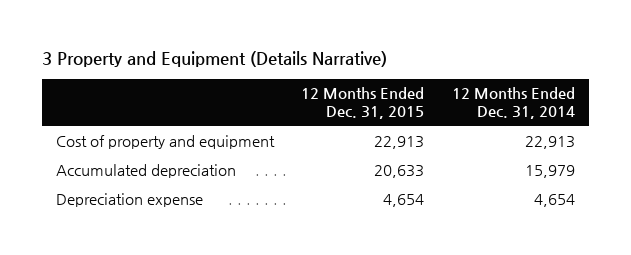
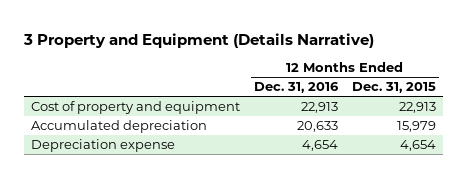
[451,87,575,120] 12 Months Ended Dec. 31, 2014 -> none
none -> [254,82,340,94] Dec. 31, 2016
[374,164,425,178] 20,633 -> [396,121,436,133] 15,979

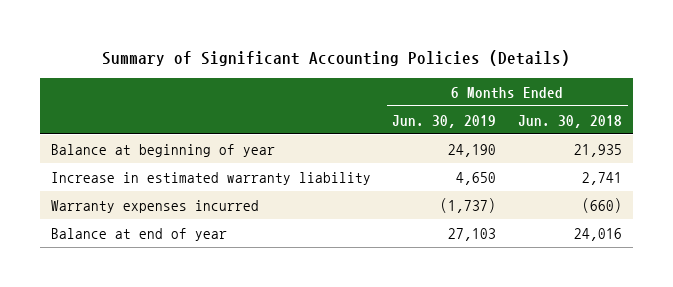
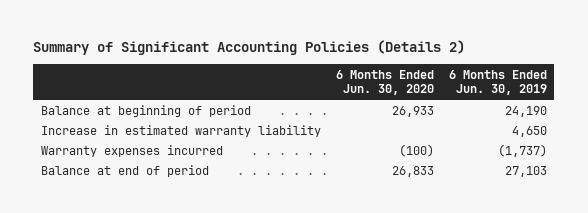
[102,49,571,66] Summary of Significant Accounting Policies (Details) -> [33,40,466,56] Summary of Significant Accounting Policies (Details 2)
[518,114,623,128] Jun. 30, 2018 -> none
none -> [335,69,434,96] 6 Months Ended Jun. 30, 2020
[50,143,275,157] Balance at beginning of year -> [40,104,251,117] Balance at beginning of period
[50,227,227,241] Balance at end of year -> [40,164,209,177] Balance at end of period

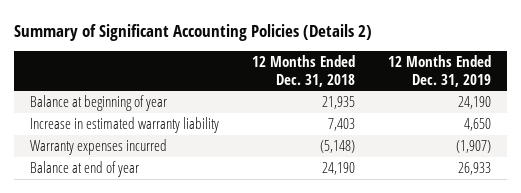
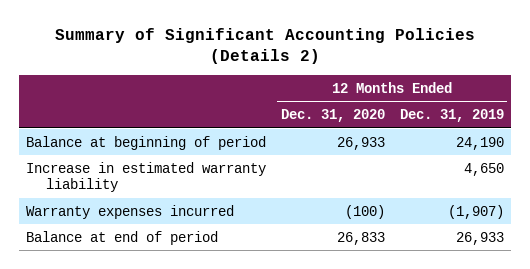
[252,55,356,87] 12 Months Ended Dec. 31, 2018 -> none
none -> [280,109,385,123] Dec. 31, 2020
[30,95,168,112] Balance at beginning of year -> [25,135,266,150] Balance at beginning of period
[30,161,140,178] Balance at end of year -> [25,230,218,245] Balance at end of period

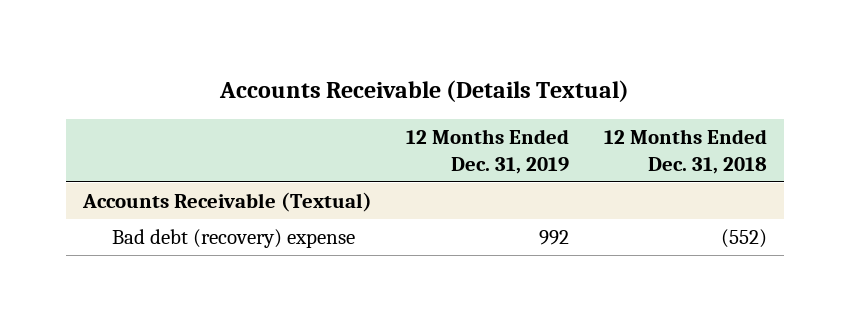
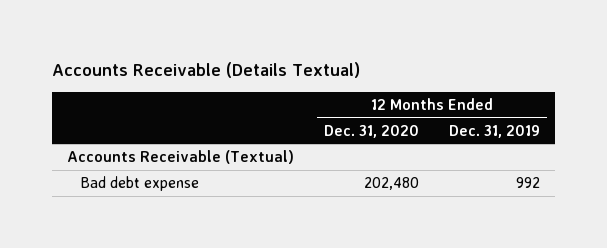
[603,129,767,174] 12 Months Ended Dec. 31, 2018 -> none
none -> [324,124,420,138] Dec. 31, 2020
[111,228,355,248] Bad debt (recovery) expense -> [80,176,199,192] Bad debt expense

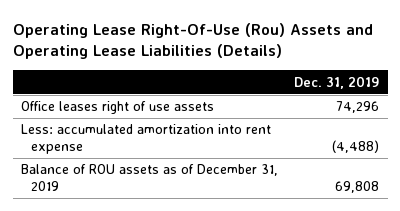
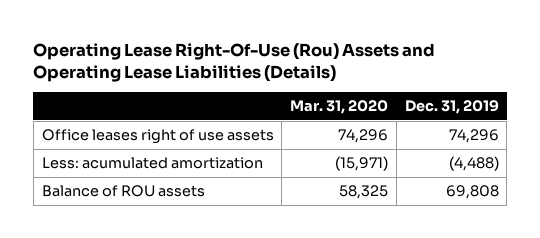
none -> [290,100,389,115] Mar. 31, 2020
[21,124,272,154] Less: accumulated amortization into rent expense -> [41,157,263,170] Less: acumulated amortization
[21,164,279,191] Balance of ROU assets as of December 31, 2019 -> [41,185,205,198] Balance of ROU assets

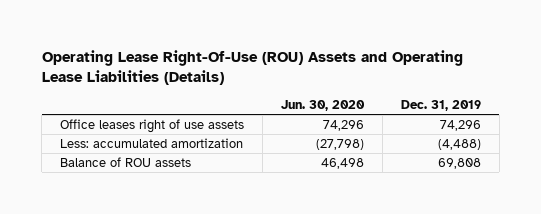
[33,42,436,82] Operating Lease Right-Of-Use (Rou) Assets and Operating Lease Liabilities (Details) -> [41,49,463,86] Operating Lease Right-Of-Use (ROU) Assets and Operating Lease Liabilities (Details)
[290,100,389,115] Mar. 31, 2020 -> none
none -> [281,99,366,111] Jun. 30, 2020
[41,157,263,170] Less: acumulated amortization -> [60,137,244,148] Less: accumulated amortization

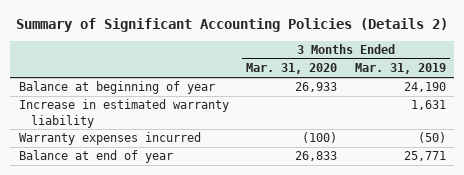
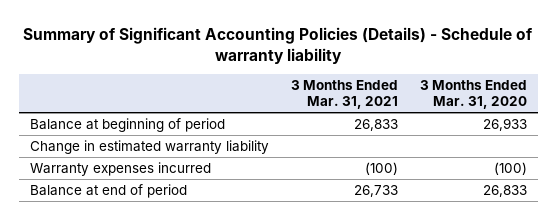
[16,17,449,32] Summary of Significant Accounting Policies (Details 2) -> [23,26,534,64] Summary of Significant Accounting Policies (Details) - Schedule of warranty liability
[354,63,446,75] Mar. 31, 2019 -> none
none -> [290,79,398,110] 3 Months Ended Mar. 31, 2021
[18,81,215,95] Balance at beginning of year -> [29,117,225,132] Balance at beginning of period
[18,99,229,128] Increase in estimated warranty liability -> [29,139,269,154] Change in estimated warranty liability
[18,150,173,164] Balance at end of year -> [29,183,187,198] Balance at end of period

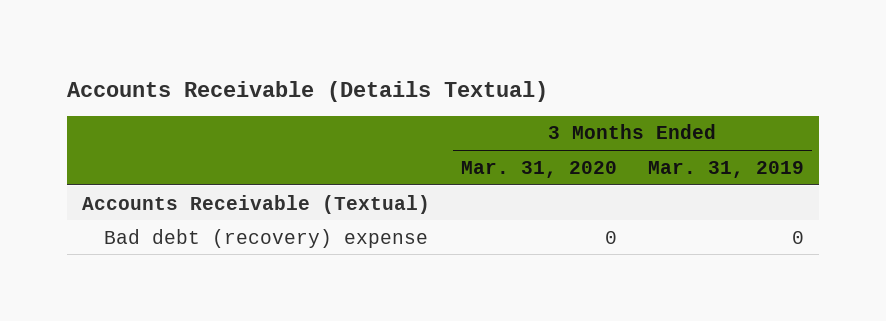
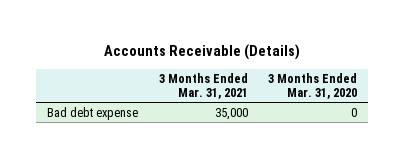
[66,80,548,102] Accounts Receivable (Details Textual) -> [104,43,301,60] Accounts Receivable (Details)
[647,160,804,178] Mar. 31, 2019 -> none
none -> [158,72,248,100] 3 Months Ended Mar. 31, 2021
[82,194,431,214] Accounts Receivable (Textual) -> none
[103,228,428,248] Bad debt (recovery) expense -> [46,107,138,121] Bad debt expense

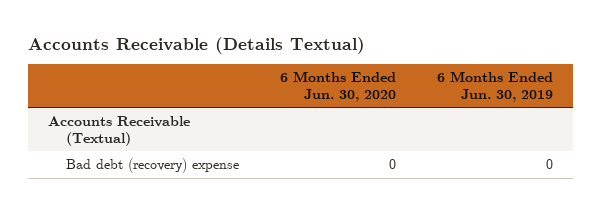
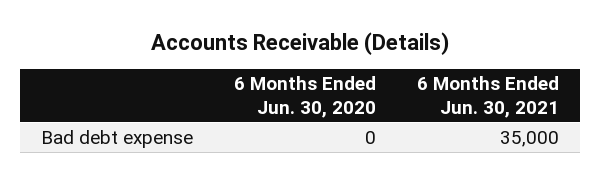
[27,36,365,54] Accounts Receivable (Details Textual) -> [151,31,450,55] Accounts Receivable (Details)
[436,71,553,102] 6 Months Ended Jun. 30, 2019 -> none
none -> [417,75,560,118] 6 Months Ended Jun. 30, 2021
[47,116,190,146] Accounts Receivable (Textual) -> none
[66,158,240,174] Bad debt (recovery) expense -> [40,130,193,149] Bad debt expense

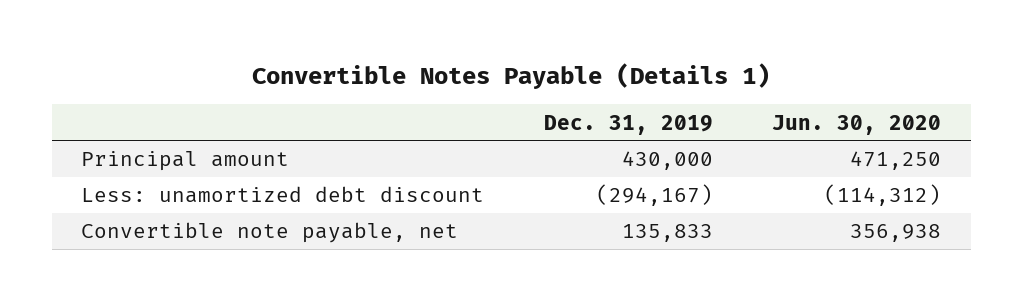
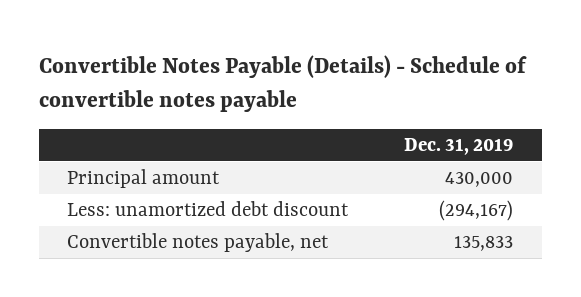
[252,62,771,89] Convertible Notes Payable (Details 1) -> [39,55,528,113] Convertible Notes Payable (Details) - Schedule of convertible notes payable
[772,114,942,135] Jun. 30, 2020 -> none
[81,222,459,244] Convertible note payable, net -> [67,233,330,253] Convertible notes payable, net

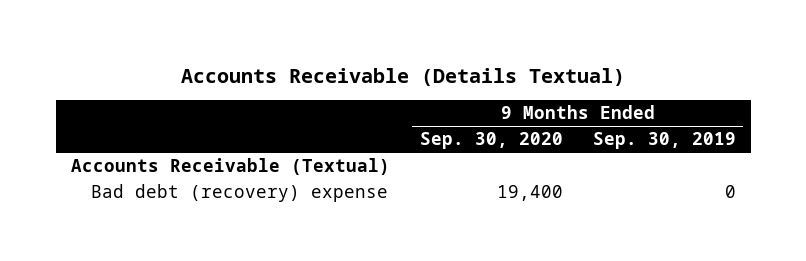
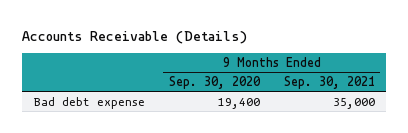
[181,67,626,86] Accounts Receivable (Details Textual) -> [22,31,248,45] Accounts Receivable (Details)
[592,132,736,150] Sep. 30, 2019 -> none
none -> [283,76,375,90] Sep. 30, 2021
[70,158,390,176] Accounts Receivable (Textual) -> none
[90,184,388,203] Bad debt (recovery) expense -> [33,96,145,109] Bad debt expense

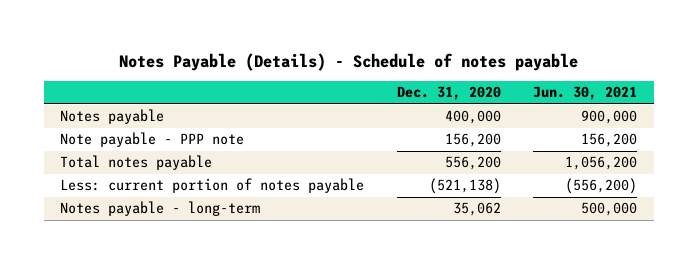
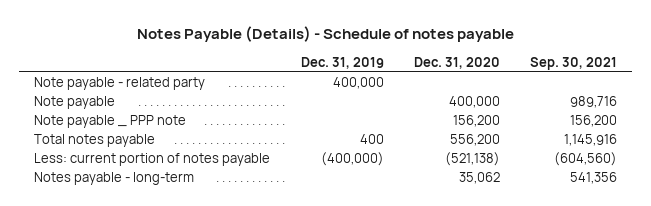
[533,86,638,101] Jun. 30, 2021 -> none
none -> [300,56,384,69] Dec. 31, 2019
none -> [530,56,618,70] Sep. 30, 2021
none -> [34,77,206,91] Note payable - related party
[60,109,165,125] Notes payable -> [34,96,116,110] Note payable
[60,132,245,148] Note payable - PPP note -> [34,115,187,129] Note payable _ PPP note

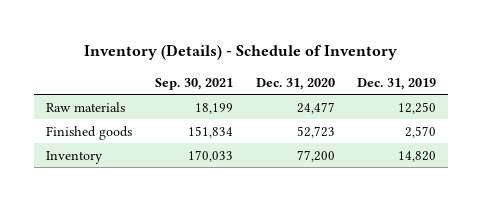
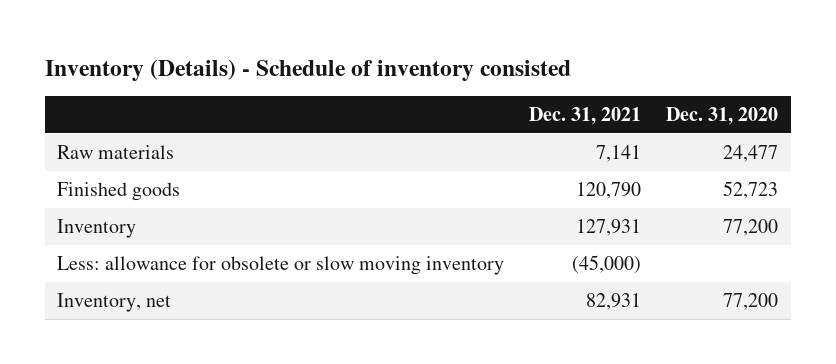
[84,43,398,60] Inventory (Details) - Schedule of Inventory -> [44,58,571,81] Inventory (Details) - Schedule of inventory consisted
[154,77,233,90] Sep. 30, 2021 -> none
[357,77,437,90] Dec. 31, 2019 -> none
none -> [529,107,642,126] Dec. 31, 2021
none -> [57,255,505,275] Less: allowance for obsolete or slow moving inventory
none -> [57,292,172,312] Inventory, net

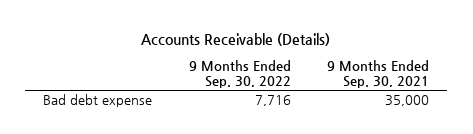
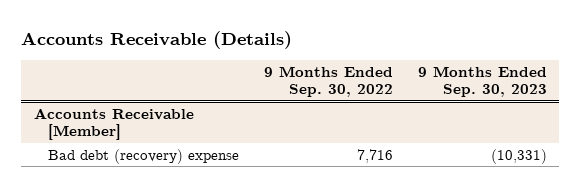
[327,60,430,89] 9 Months Ended Sep. 30, 2021 -> none
none -> [417,65,547,98] 9 Months Ended Sep. 30, 2023
none -> [33,107,194,141] Accounts Receivable [Member]
[43,94,153,108] Bad debt expense -> [47,148,239,164] Bad debt (recovery) expense

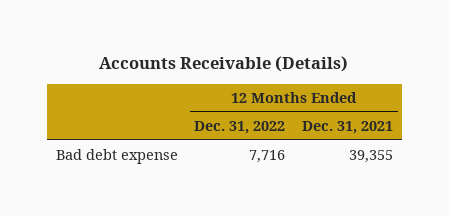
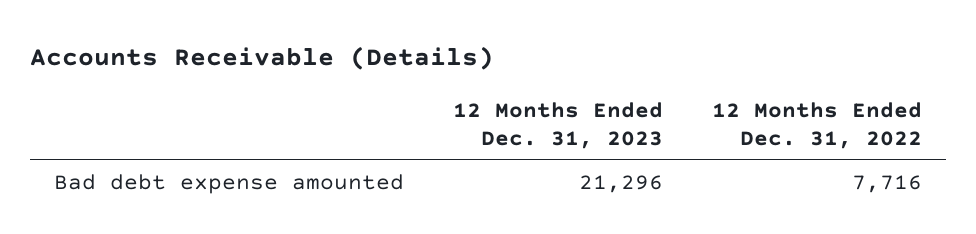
[302,120,394,134] Dec. 31, 2021 -> none
none -> [452,101,663,150] 12 Months Ended Dec. 31, 2023
[55,149,178,165] Bad debt expense -> [54,174,405,195] Bad debt expense amounted

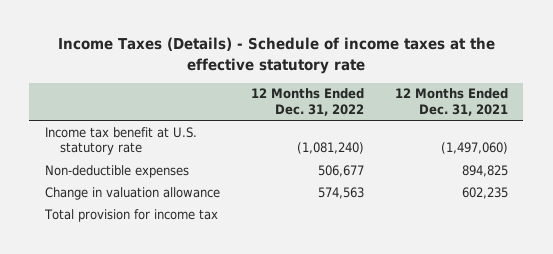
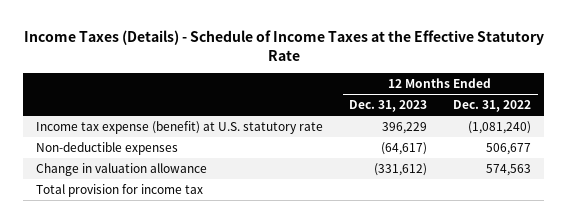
[58,37,496,74] Income Taxes (Details) - Schedule of income taxes at the effective statutory rate -> [23,30,544,62] Income Taxes (Details) - Schedule of Income Taxes at the Effective Statutory Rate
[394,88,508,116] 12 Months Ended Dec. 31, 2021 -> none
none -> [349,100,428,113] Dec. 31, 2023
[44,126,197,156] Income tax benefit at U.S. statutory rate -> [36,120,324,134] Income tax expense (benefit) at U.S. statutory rate

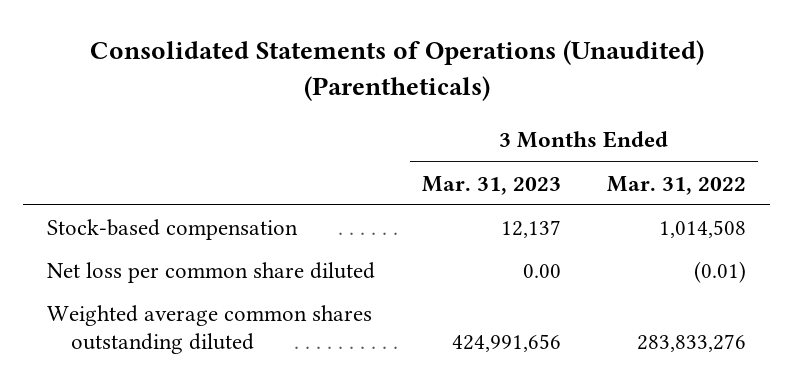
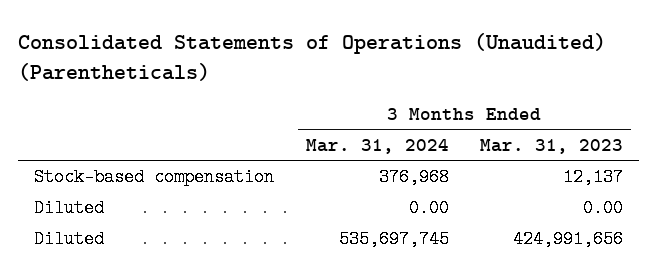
[607,175,747,195] Mar. 31, 2022 -> none
none -> [305,138,449,154] Mar. 31, 2024
[46,262,375,284] Net loss per common share diluted -> [34,199,105,218] Diluted
[46,305,372,355] Weighted average common shares outstanding diluted -> [34,230,105,249] Diluted

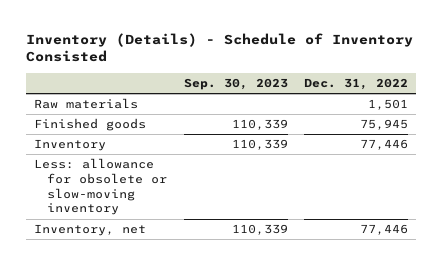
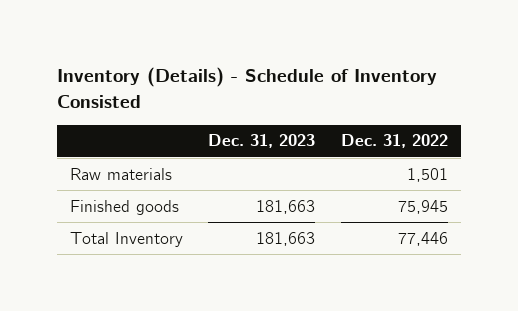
[183,78,288,91] Sep. 30, 2023 -> none
none -> [208,134,316,149] Dec. 31, 2023
[33,139,106,152] Inventory -> none
[33,158,168,216] Less: allowance for obsolete or slow-moving inventory -> none
[33,224,146,237] Inventory, net -> [69,231,183,247] Total Inventory

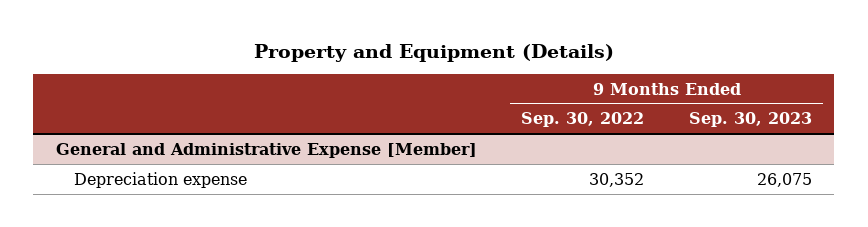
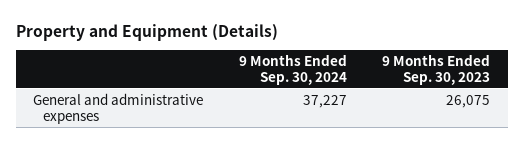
[521,112,645,128] Sep. 30, 2022 -> none
none -> [238,53,347,85] 9 Months Ended Sep. 30, 2024
[55,142,477,158] General and Administrative Expense [Member] -> none
[74,171,248,188] Depreciation expense -> [33,92,204,124] General and administrative expenses

